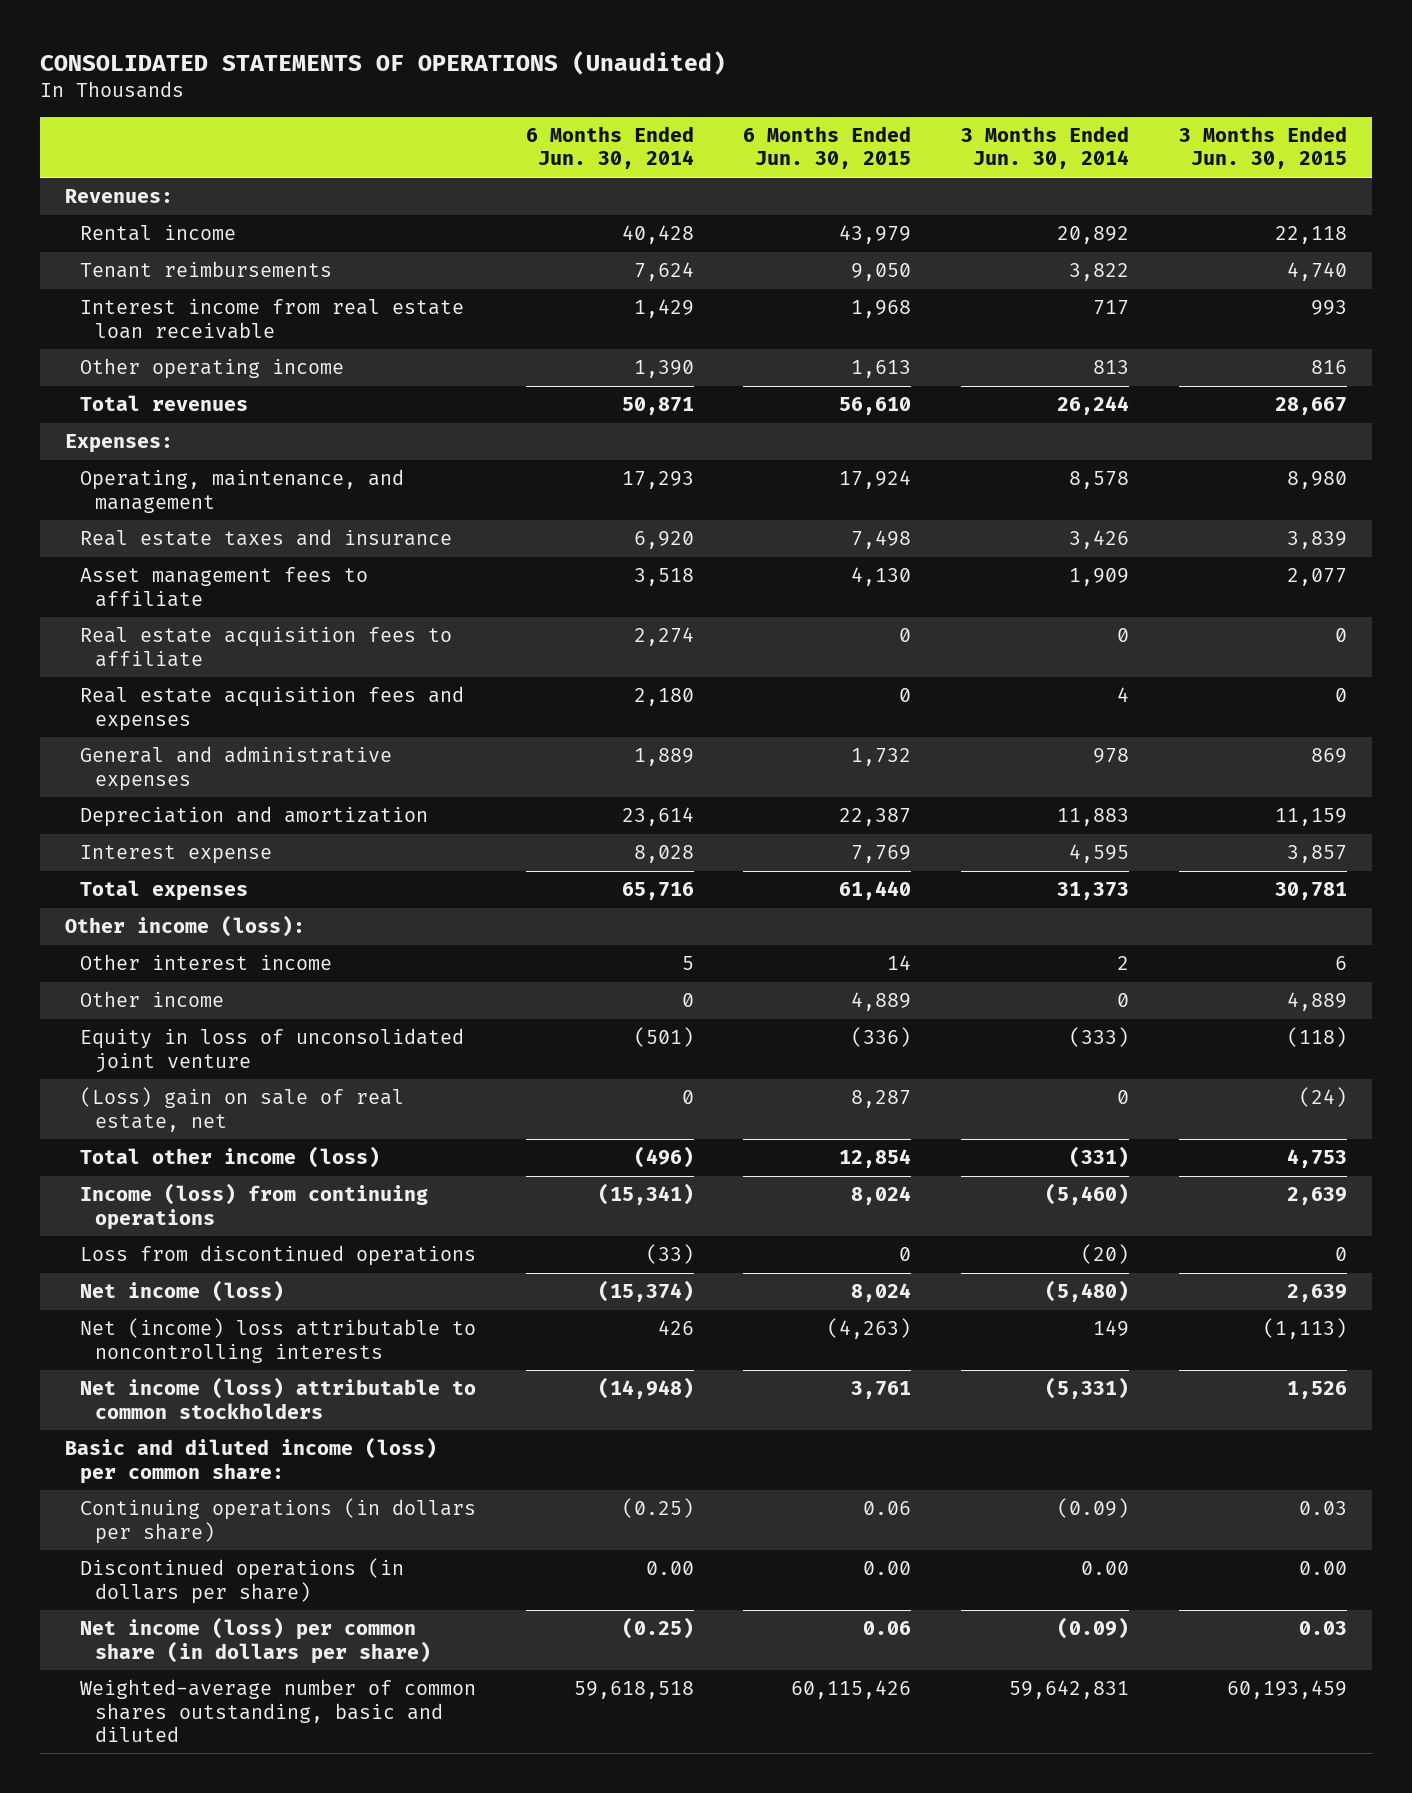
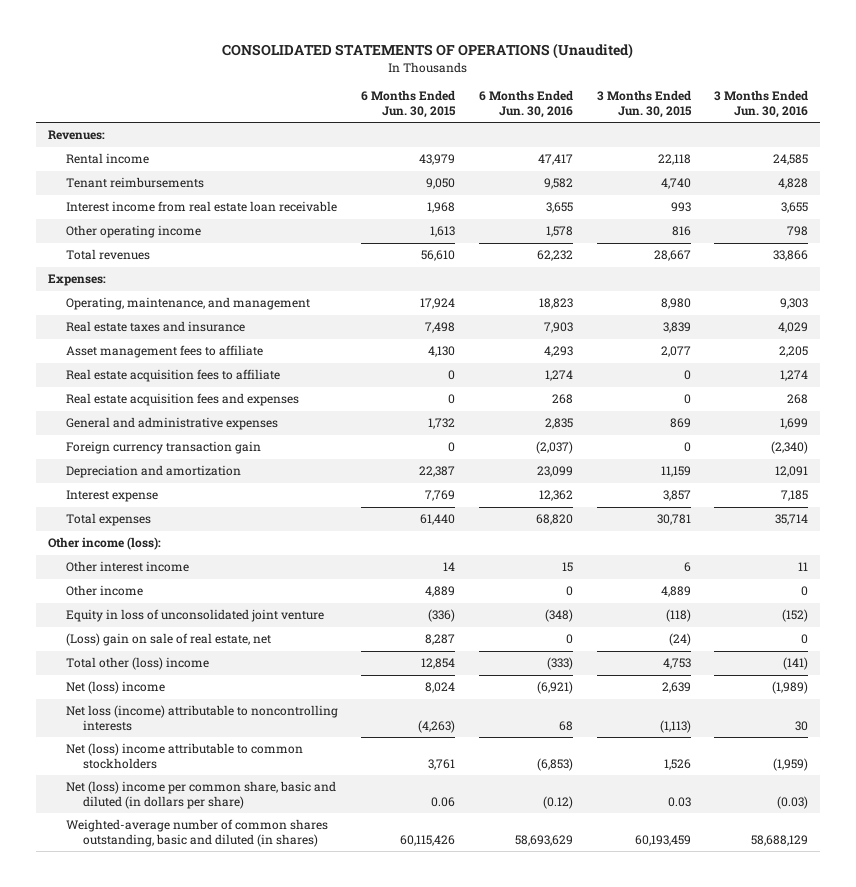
[525,126,694,170] 6 Months Ended Jun. 30, 2014 -> none
[961,126,1130,170] 3 Months Ended Jun. 30, 2014 -> none
none -> [478,89,573,118] 6 Months Ended Jun. 30, 2016
none -> [714,89,809,118] 3 Months Ended Jun. 30, 2016
none -> [65,441,261,455] Foreign currency transaction gain
[80,1183,429,1230] Income (loss) from continuing operations -> none
[80,1245,477,1267] Loss from discontinued operations -> none
[64,1437,437,1484] Basic and diluted income (loss) per common share: -> none
[80,1498,477,1544] Continuing operations (in dollars per share) -> none
[80,1558,405,1604] Discontinued operations (in dollars per share) -> none
[80,1146,381,1169] Total other income (loss) -> [65,657,209,671] Total other (loss) income
[80,1280,285,1303] Net income (loss) -> [65,681,165,695] Net (loss) income
[80,1318,477,1363] Net (income) loss attributable to noncontrolling interests -> [65,705,338,731] Net loss (income) attributable to noncontrolling interests
[80,1377,477,1419] Net income (loss) attributable to common stockholders -> [65,743,303,769] Net (loss) income attributable to common stockholders
[80,1617,432,1664] Net income (loss) per common share (in dollars per share) -> [65,781,336,809] Net (loss) income per common share, basic and diluted (in dollars per share)
[80,1679,477,1742] Weighted-average number of common shares outstanding, basic and diluted -> [65,819,328,847] Weighted-average number of common shares outstanding, basic and diluted (in shares)

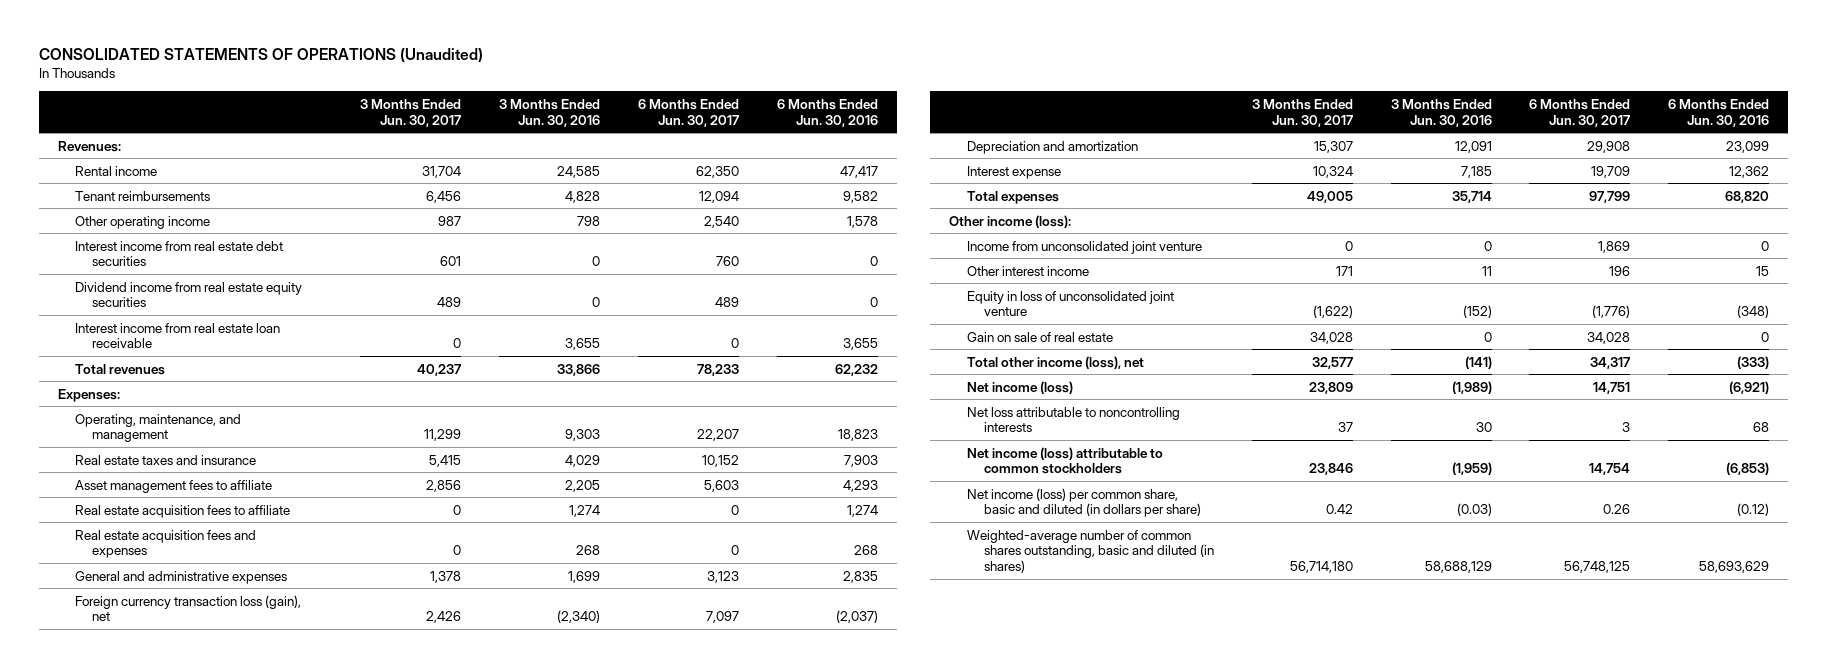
[361,89,457,118] 6 Months Ended Jun. 30, 2015 -> none
[596,89,692,118] 3 Months Ended Jun. 30, 2015 -> none
none -> [360,98,462,127] 3 Months Ended Jun. 30, 2017
none -> [638,98,740,127] 6 Months Ended Jun. 30, 2017
none -> [75,240,284,267] Interest income from real estate debt securities
none -> [75,281,303,308] Dividend income from real estate equity securities
[65,201,337,213] Interest income from real estate loan receivable -> [75,322,281,349] Interest income from real estate loan receivable
[65,441,261,455] Foreign currency transaction gain -> [75,594,302,622] Foreign currency transaction loss (gain), net
none -> [966,240,1202,254] Income from unconsolidated joint venture
[65,585,143,597] Other income -> none
[65,633,271,647] (Loss) gain on sale of real estate, net -> [966,331,1113,342] Gain on sale of real estate
[65,657,209,671] Total other (loss) income -> [966,355,1144,369] Total other income (loss), net
[65,681,165,695] Net (loss) income -> [966,380,1073,394] Net income (loss)
[65,705,338,731] Net loss (income) attributable to noncontrolling interests -> [966,406,1180,433] Net loss attributable to noncontrolling interests
[65,743,303,769] Net (loss) income attributable to common stockholders -> [966,446,1163,475] Net income (loss) attributable to common stockholders
[65,781,336,809] Net (loss) income per common share, basic and diluted (in dollars per share) -> [966,487,1201,518] Net income (loss) per common share, basic and diluted (in dollars per share)

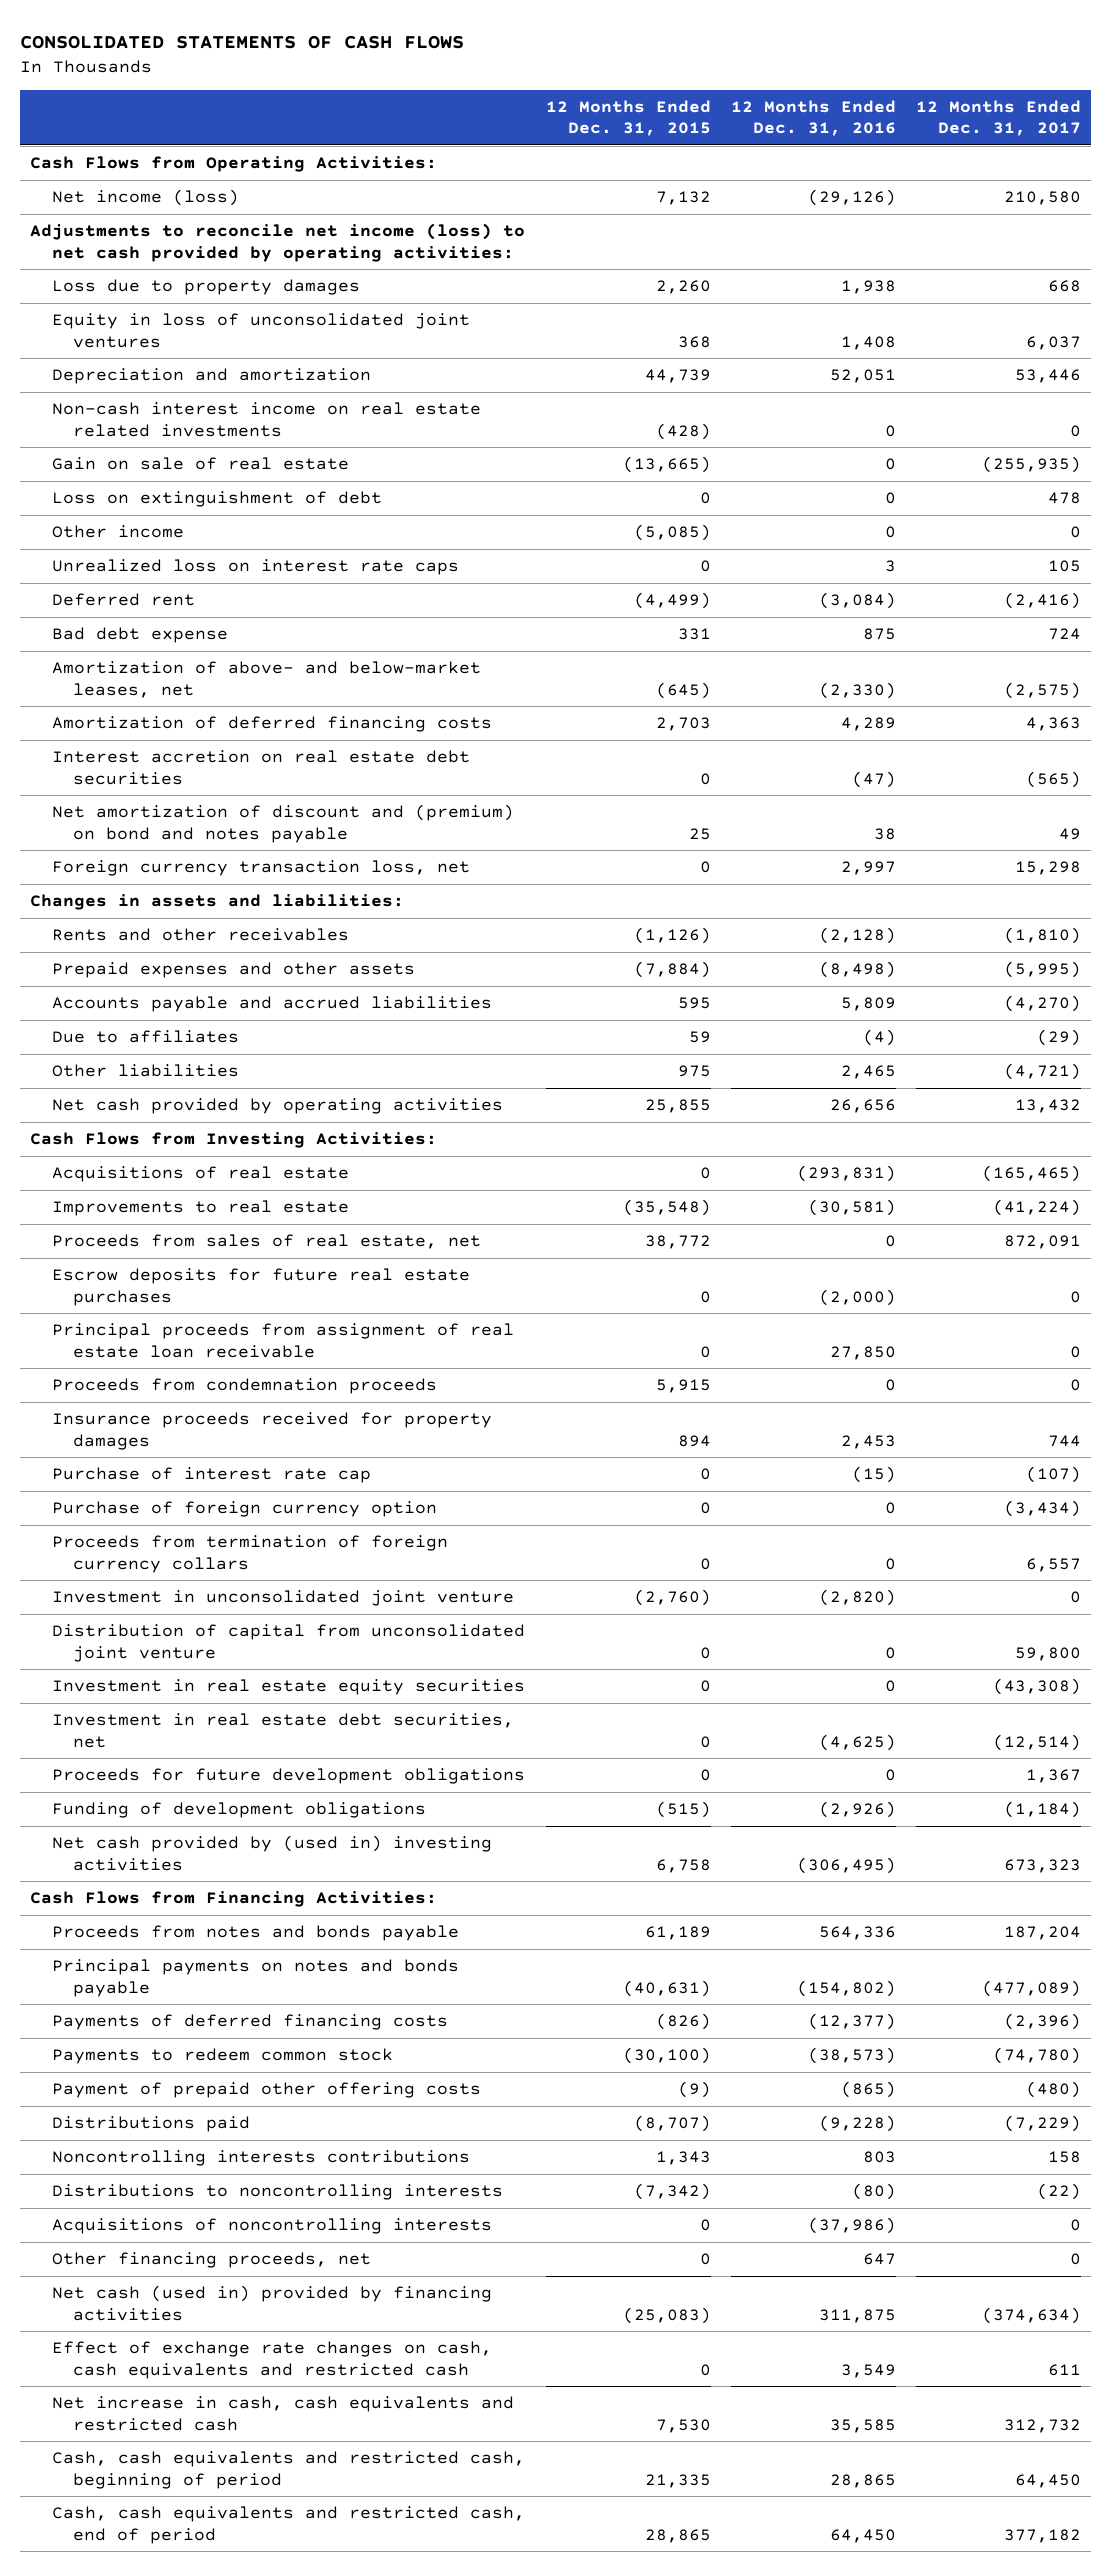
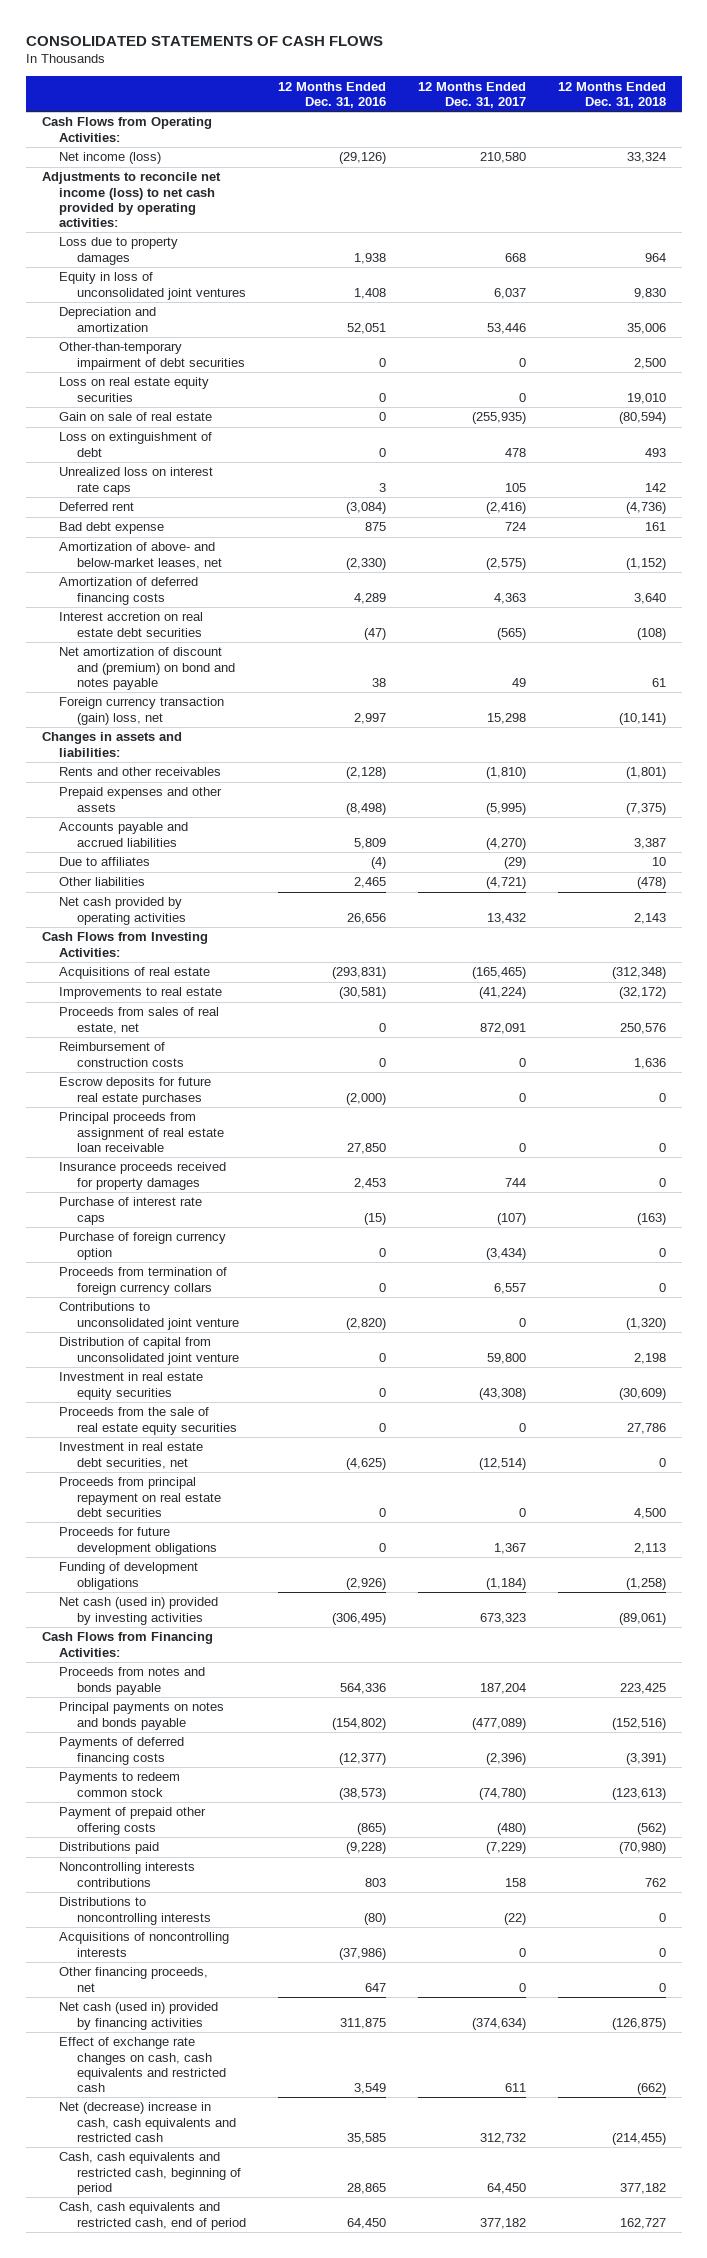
[545,99,711,137] 12 Months Ended Dec. 31, 2015 -> none
none -> [557,81,666,108] 12 Months Ended Dec. 31, 2018
[51,402,481,437] Non-cash interest income on real estate related investments -> none
none -> [59,342,246,370] Other-than-temporary impairment of debt securities
none -> [59,377,210,402] Loss on real estate equity securities
[51,525,184,539] Other income -> none
[51,860,470,877] Foreign currency transaction loss, net -> [59,697,225,725] Foreign currency transaction (gain) loss, net
none -> [59,1042,185,1067] Reimbursement of construction costs
[51,1378,437,1395] Proceeds from condemnation proceeds -> none
[51,1467,371,1484] Purchase of interest rate cap -> [59,1197,203,1225] Purchase of interest rate caps
[51,1590,514,1607] Investment in unconsolidated joint venture -> [59,1302,240,1330] Contributions to unconsolidated joint venture
none -> [59,1407,238,1435] Proceeds from the sale of real estate equity securities
none -> [59,1477,222,1517] Proceeds from principal repayment on real estate debt securities
[51,1835,492,1871] Net cash provided by (used in) investing activities -> [59,1597,219,1625] Net cash (used in) provided by investing activities
[51,2396,514,2431] Net increase in cash, cash equivalents and restricted cash -> [59,2102,237,2142] Net (decrease) increase in cash, cash equivalents and restricted cash

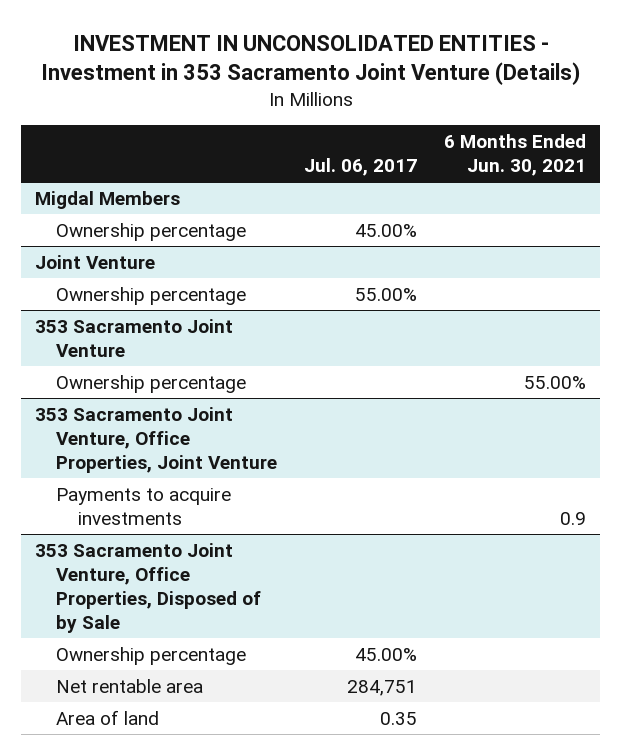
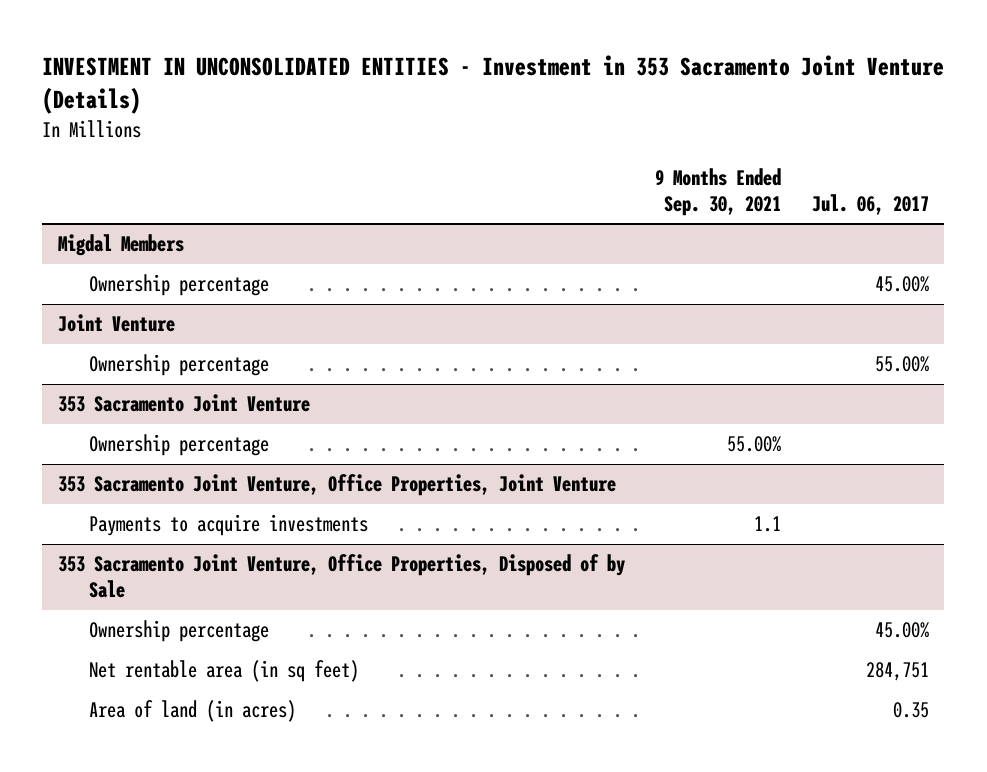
[444,133,587,176] 6 Months Ended Jun. 30, 2021 -> none
none -> [655,168,782,217] 9 Months Ended Sep. 30, 2021
[56,678,204,693] Net rentable area -> [89,660,360,683] Net rentable area (in sq feet)
[56,709,160,725] Area of land -> [89,700,297,723] Area of land (in acres)

